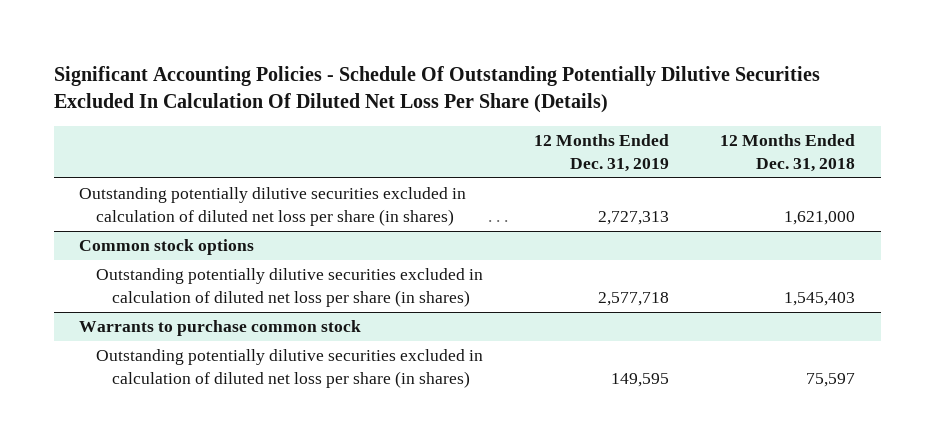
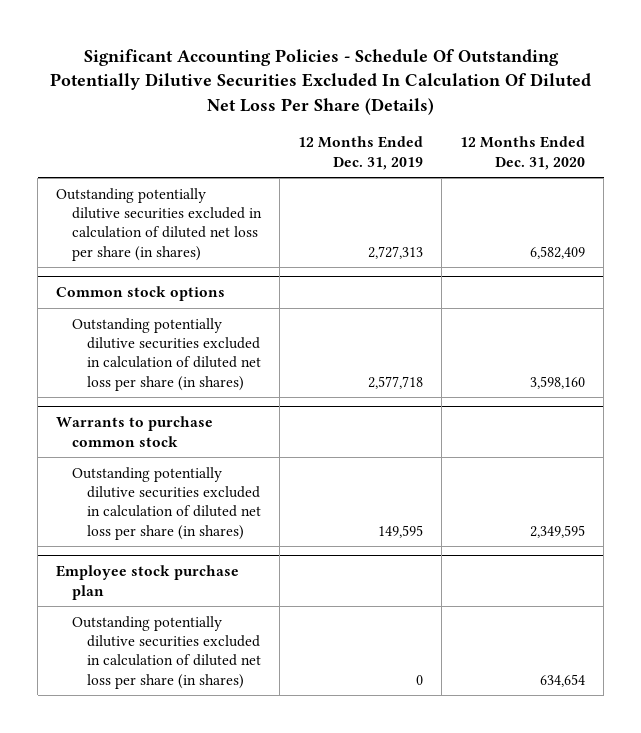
[720,134,856,172] 12 Months Ended Dec. 31, 2018 -> none
none -> [460,136,586,170] 12 Months Ended Dec. 31, 2020
none -> [56,565,240,600] Employee stock purchase plan
none -> [71,615,262,689] Outstanding potentially dilutive securities excluded in calculation of diluted net loss per share (in shares)

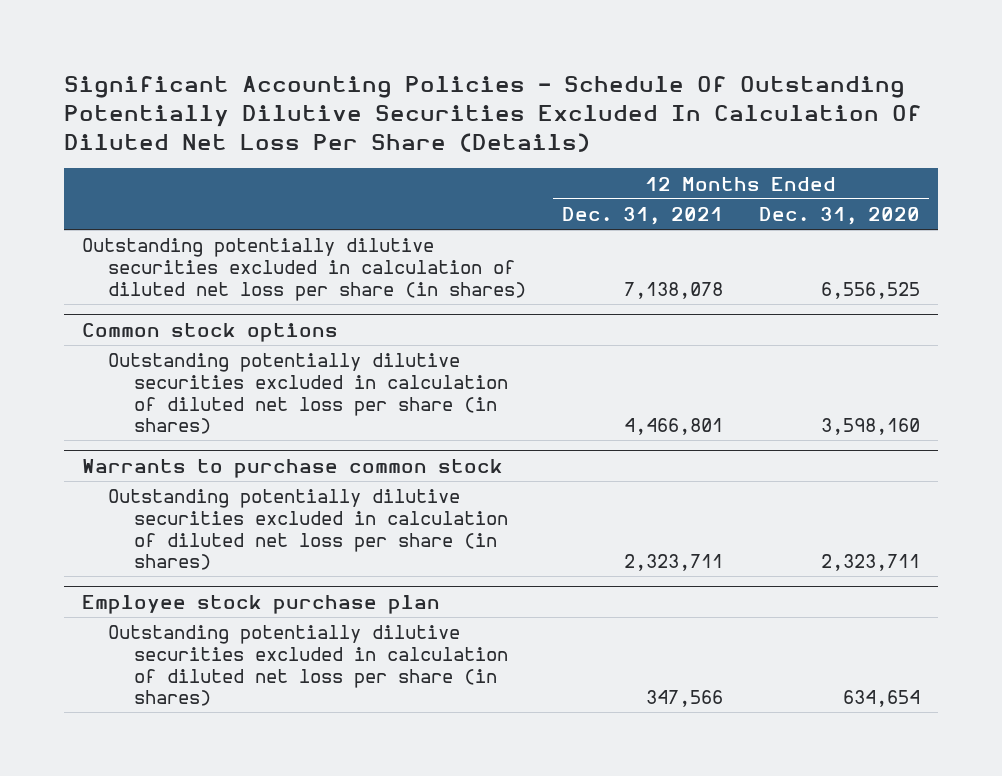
[298,136,424,170] 12 Months Ended Dec. 31, 2019 -> none
none -> [561,207,723,226] Dec. 31, 2021
[530,245,586,259] 6,582,409 -> [821,281,921,299] 6,556,525
[530,524,586,538] 2,349,595 -> [821,554,921,572] 2,323,711

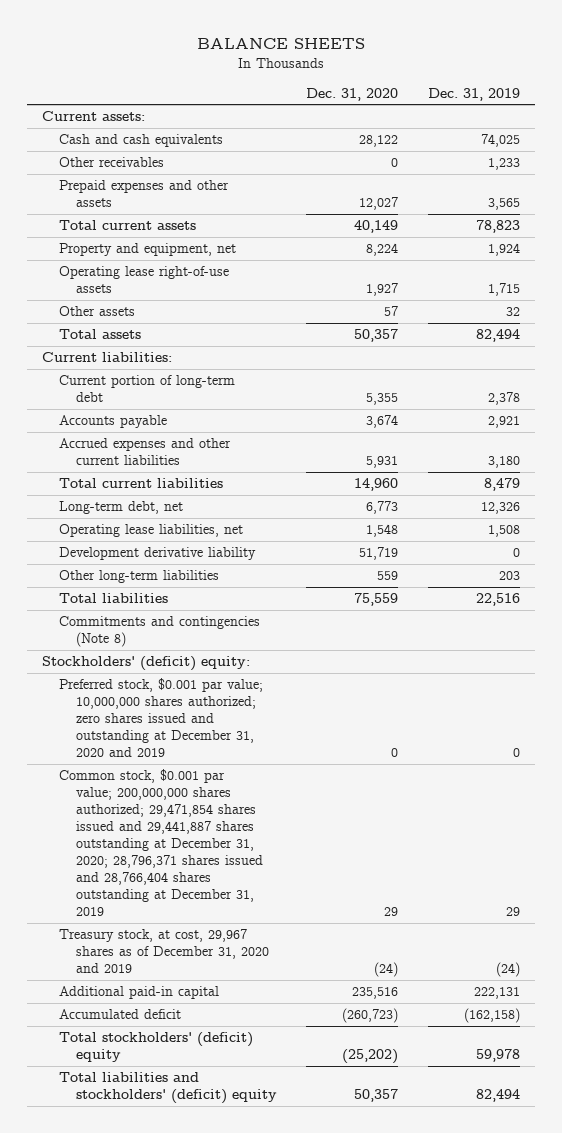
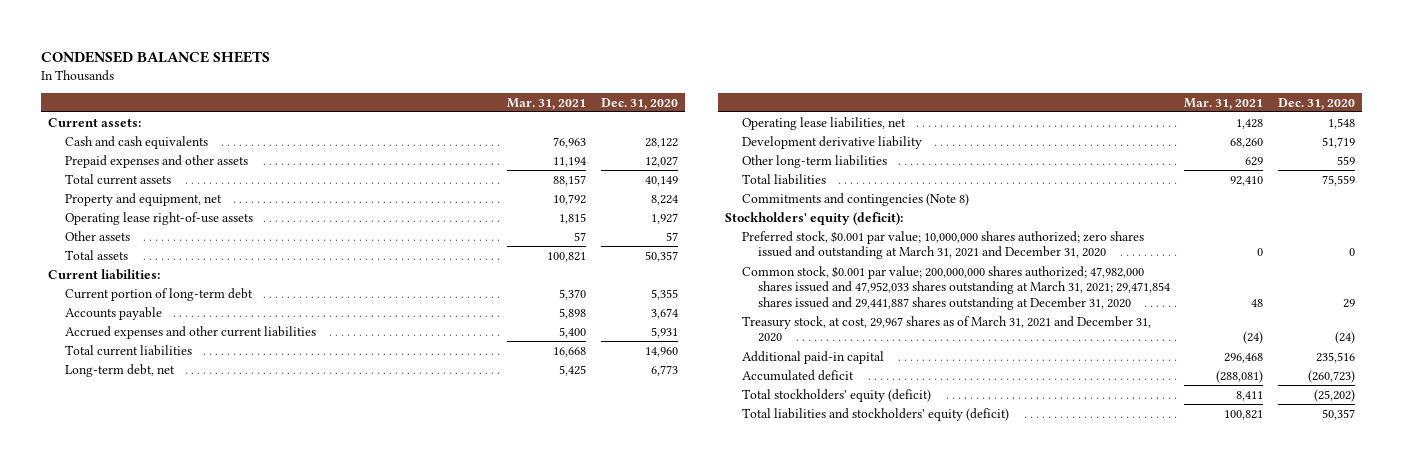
[196,37,365,49] BALANCE SHEETS -> [41,50,271,63] CONDENSED BALANCE SHEETS
[428,87,521,101] Dec. 31, 2019 -> none
none -> [507,97,587,110] Mar. 31, 2021
[58,157,164,168] Other receivables -> none
[41,656,250,672] Stockholders' (deficit) equity: -> [725,211,904,225] Stockholders' equity (deficit):
[58,678,263,758] Preferred stock, $0.001 par value; 10,000,000 shares authorized; zero shares issued and outstanding at December 31, 2020 and 2019 -> [741,230,1144,260] Preferred stock, $0.001 par value; 10,000,000 shares authorized; zero shares issued and outstanding at March 31, 2021 and December 31, 2020
[58,769,263,917] Common stock, $0.001 par value; 200,000,000 shares authorized; 29,471,854 shares issued and 29,441,887 shares outstanding at December 31, 2020; 28,796,371 shares issued and 28,766,404 shares outstanding at December 31, 2019 -> [741,265,1171,311] Common stock, $0.001 par value; 200,000,000 shares authorized; 47,982,000 shares issued and 47,952,033 shares outstanding at March 31, 2021; 29,471,854 shares issued and 29,441,887 shares outstanding at December 31, 2020
[58,929,269,974] Treasury stock, at cost, 29,967 shares as of December 31, 2020 and 2019 -> [741,315,1151,343] Treasury stock, at cost, 29,967 shares as of March 31, 2021 and December 31, 2020
[58,1032,253,1063] Total stockholders' (deficit) equity -> [741,388,931,402] Total stockholders' equity (deficit)
[58,1072,277,1105] Total liabilities and stockholders' (deficit) equity -> [741,407,1009,421] Total liabilities and stockholders' equity (deficit)

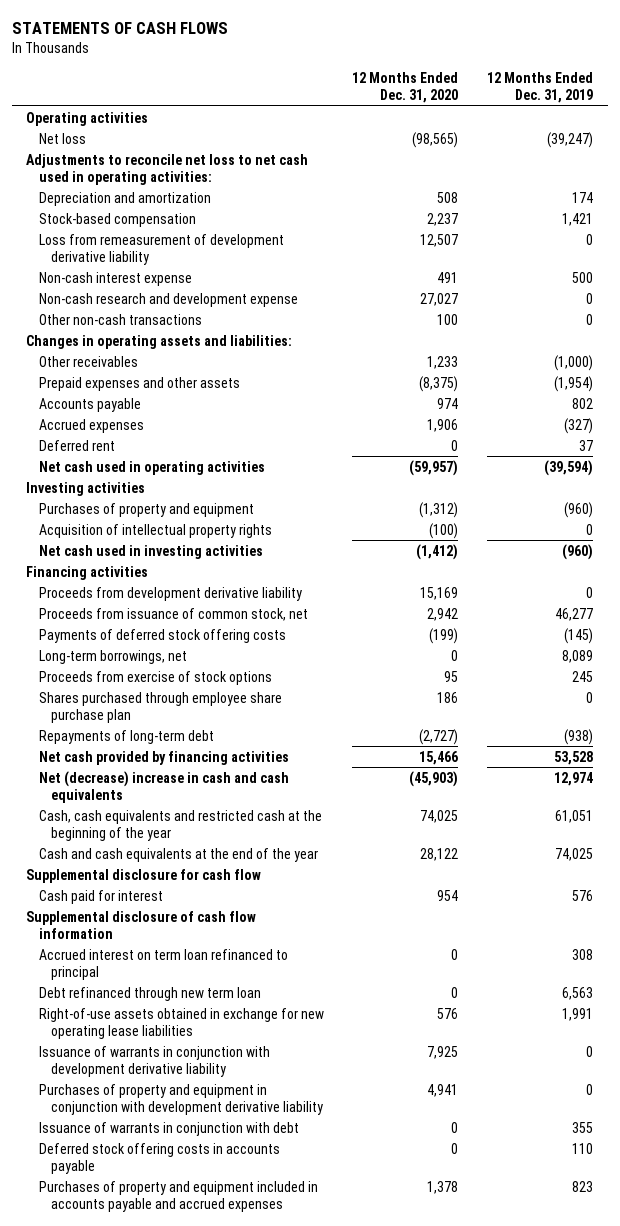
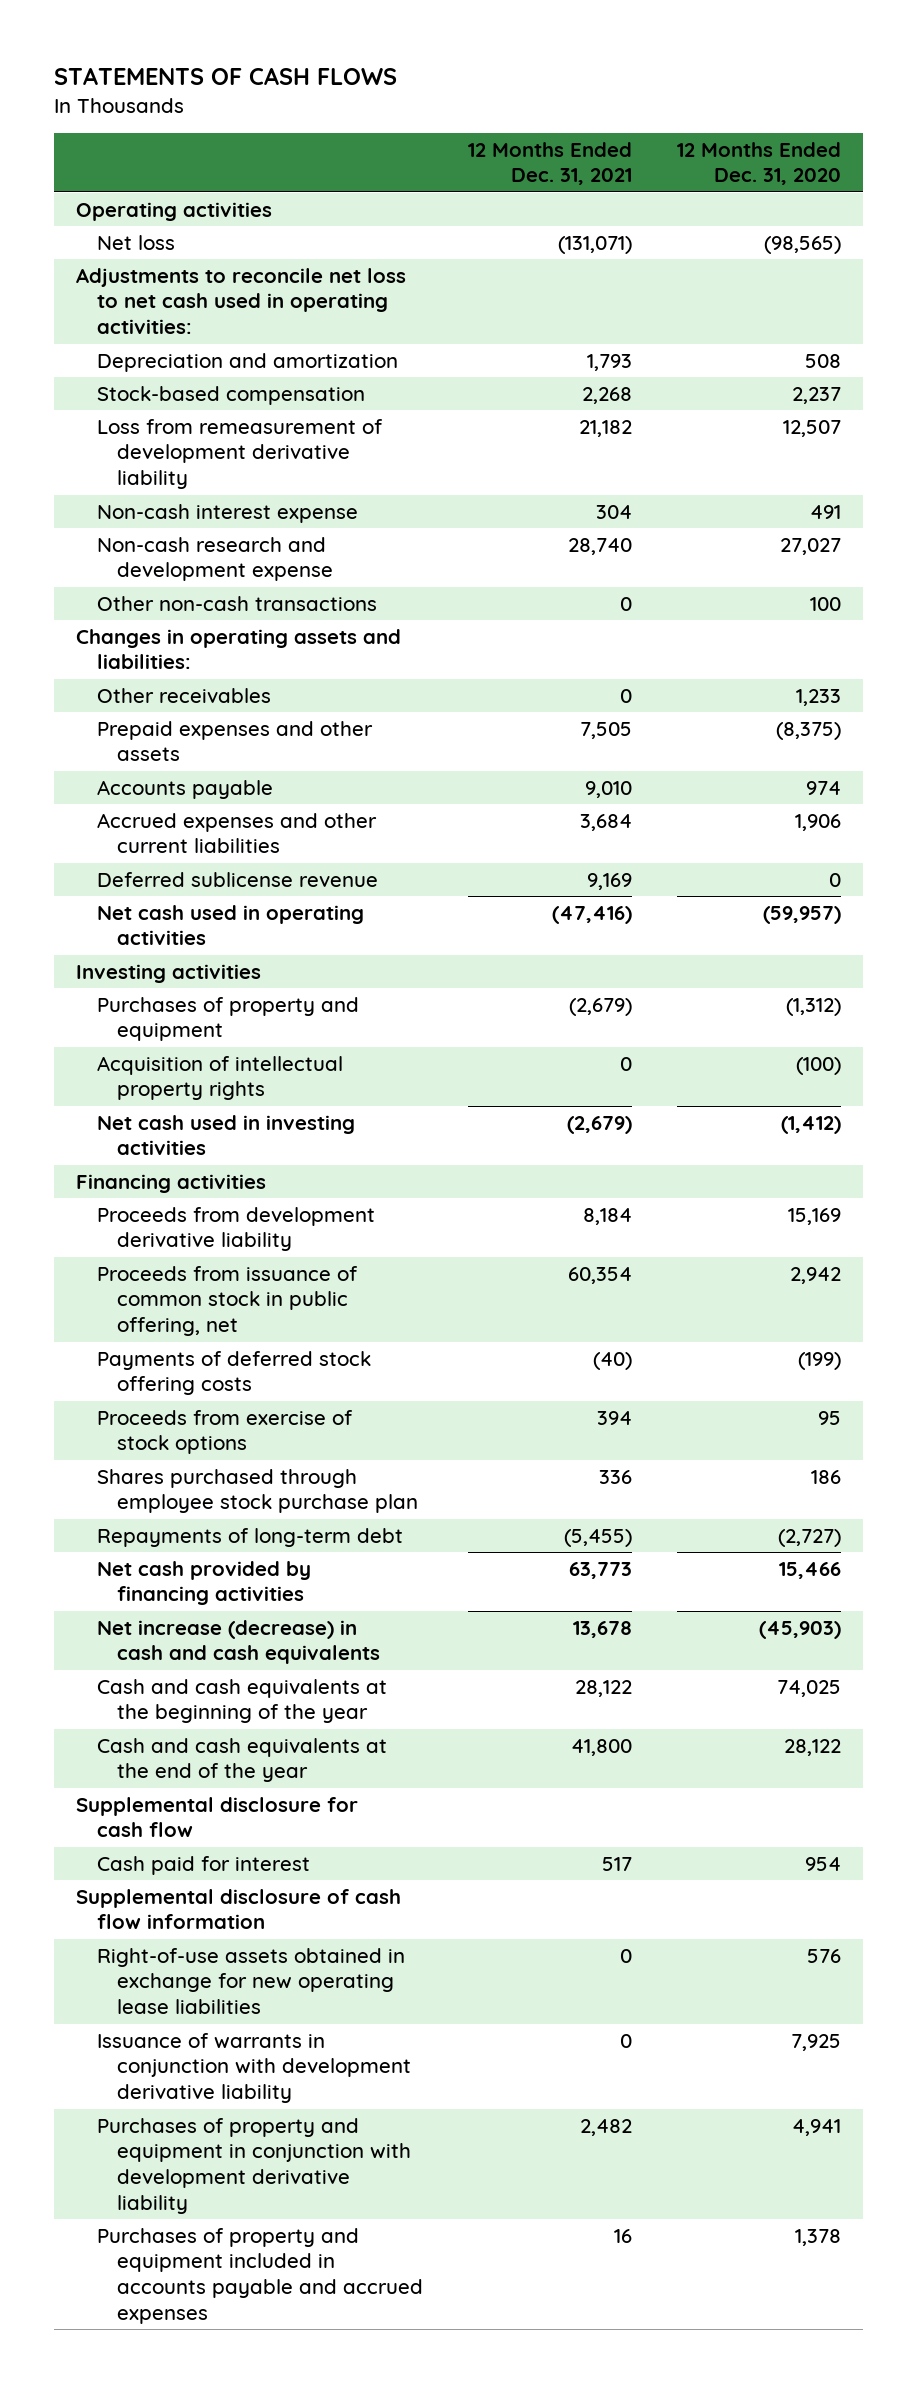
[487,72,594,104] 12 Months Ended Dec. 31, 2019 -> none
none -> [468,141,633,186] 12 Months Ended Dec. 31, 2021
[38,418,144,433] Accrued expenses -> [96,812,377,854] Accrued expenses and other current liabilities
[38,439,115,451] Deferred rent -> [96,871,378,887] Deferred sublicense revenue
[38,607,308,621] Proceeds from issuance of common stock, net -> [96,1265,358,1337] Proceeds from issuance of common stock in public offering, net
[38,649,187,664] Long-term borrowings, net -> none
[38,691,282,723] Shares purchased through employee share purchase plan -> [96,1468,419,1514] Shares purchased through employee stock purchase plan
[38,770,289,803] Net (decrease) increase in cash and cash equivalents -> [96,1619,381,1665] Net increase (decrease) in cash and cash equivalents
[38,809,322,841] Cash, cash equivalents and restricted cash at the beginning of the year -> [96,1678,387,1724] Cash and cash equivalents at the beginning of the year
[38,948,288,980] Accrued interest on term loan refinanced to principal -> none
[38,986,261,1001] Debt refinanced through new term loan -> none
[38,1121,299,1136] Issuance of warrants in conjunction with debt -> none
[38,1142,280,1174] Deferred stock offering costs in accounts payable -> none

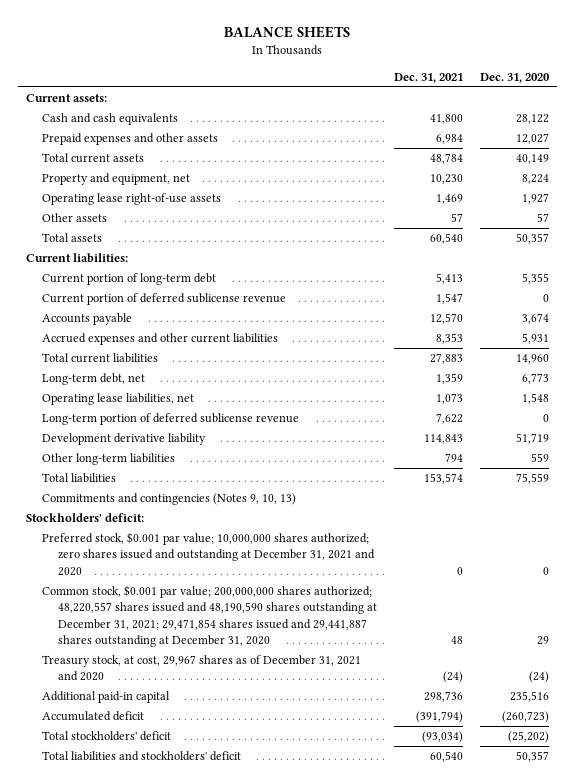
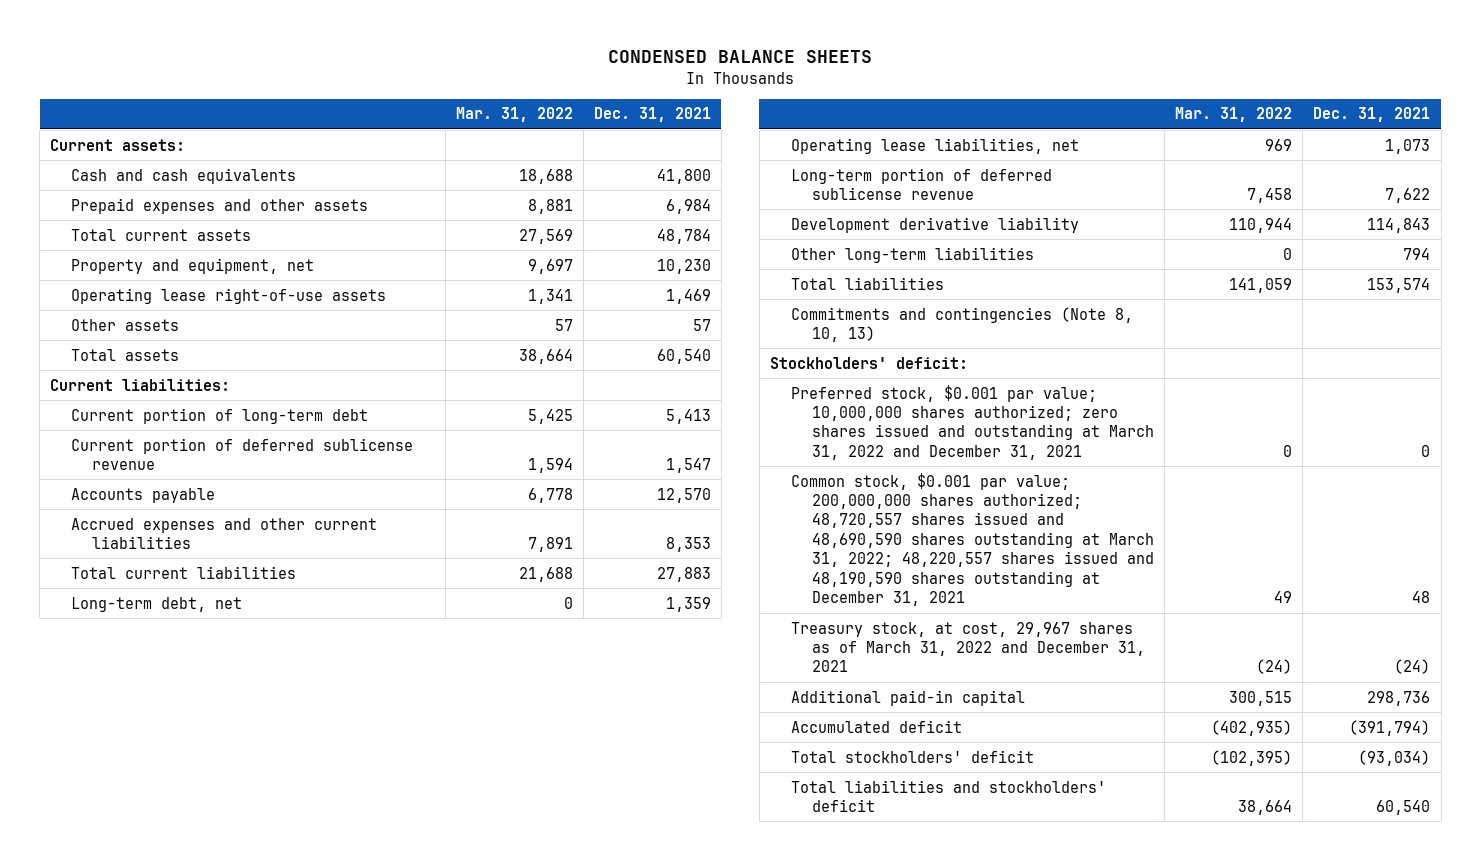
[224,26,351,39] BALANCE SHEETS -> [608,50,873,64] CONDENSED BALANCE SHEETS
[479,72,550,83] Dec. 31, 2020 -> none
none -> [455,107,573,123] Mar. 31, 2022
[41,493,296,506] Commitments and contingencies (Notes 9, 10, 13) -> [791,306,1134,342] Commitments and contingencies (Note 8, 10, 13)
[41,532,375,576] Preferred stock, $0.001 par value; 10,000,000 shares authorized; zero shares issued and outstanding at December 31, 2021 and 2020 -> [791,384,1155,460] Preferred stock, $0.001 par value; 10,000,000 shares authorized; zero shares issued and outstanding at March 31, 2022 and December 31, 2021
[41,585,377,647] Common stock, $0.001 par value; 200,000,000 shares authorized; 48,220,557 shares issued and 48,190,590 shares outstanding at December 31, 2021; 29,471,854 shares issued and 29,441,887 shares outstanding at December 31, 2020 -> [791,472,1155,607] Common stock, $0.001 par value; 200,000,000 shares authorized; 48,720,557 shares issued and 48,690,590 shares outstanding at March 31, 2022; 48,220,557 shares issued and 48,190,590 shares outstanding at December 31, 2021
[41,655,361,682] Treasury stock, at cost, 29,967 shares as of December 31, 2021 and 2020 -> [791,621,1146,673] Treasury stock, at cost, 29,967 shares as of March 31, 2022 and December 31, 2021

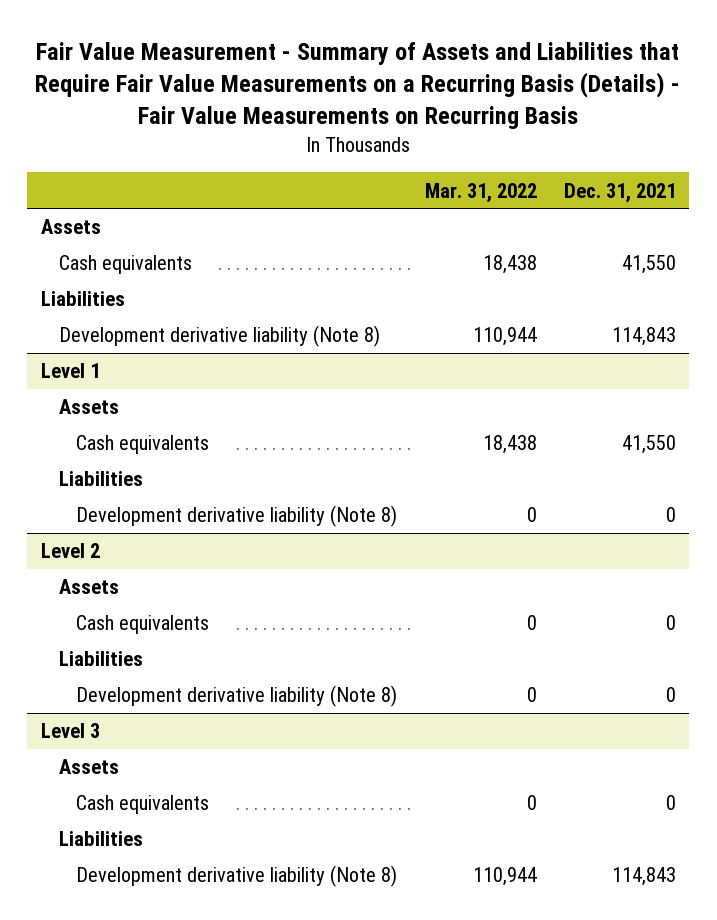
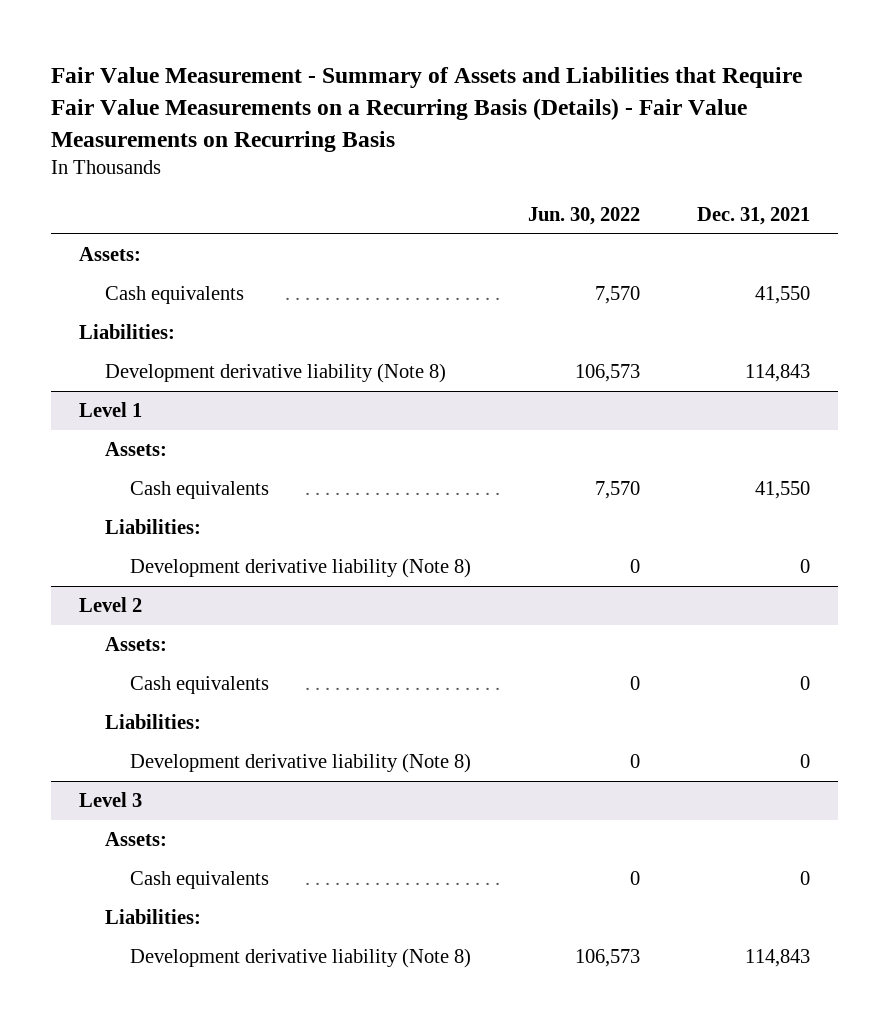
[424,182,537,203] Mar. 31, 2022 -> none
none -> [528,206,641,225] Jun. 30, 2022
[40,219,101,235] Assets -> [79,247,142,262] Assets:
[40,291,125,307] Liabilities -> [79,324,176,340] Liabilities:
[58,399,119,415] Assets -> [104,442,167,457] Assets:
[58,471,143,487] Liabilities -> [104,519,201,535] Liabilities:
[58,579,119,595] Assets -> [104,637,167,652] Assets:
[58,651,143,667] Liabilities -> [104,714,201,730] Liabilities:
[58,759,119,775] Assets -> [104,832,167,847] Assets:
[58,831,143,847] Liabilities -> [104,909,201,925] Liabilities:

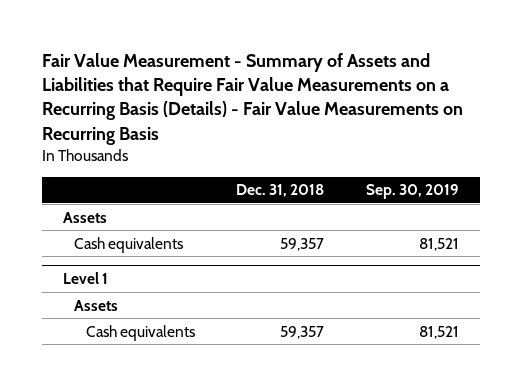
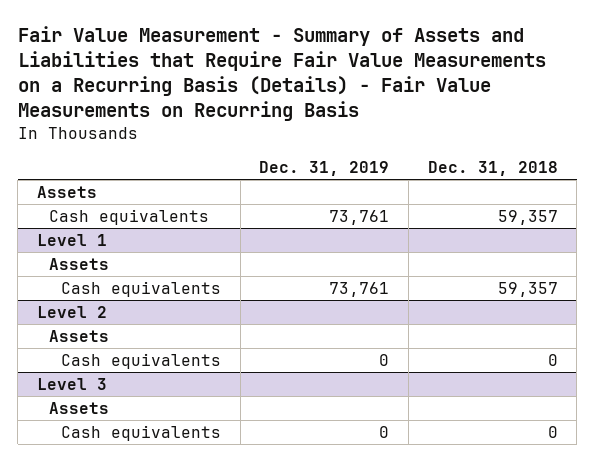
[366,184,460,200] Sep. 30, 2019 -> none
none -> [259,160,390,176] Dec. 31, 2019
none -> [36,306,107,319] Level 2
none -> [48,330,109,343] Assets
none -> [60,353,221,370] Cash equivalents
none -> [36,378,107,391] Level 3
none -> [48,402,109,415] Assets
none -> [60,425,221,442] Cash equivalents

